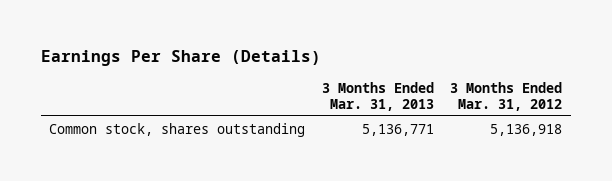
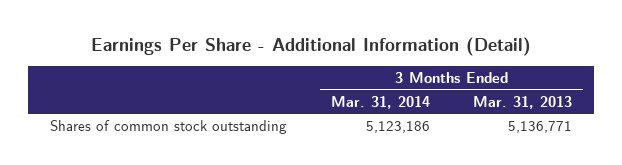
[41,50,322,67] Earnings Per Share (Details) -> [91,37,532,57] Earnings Per Share - Additional Information (Detail)
[450,81,563,111] 3 Months Ended Mar. 31, 2012 -> none
none -> [330,95,430,109] Mar. 31, 2014
[49,122,306,137] Common stock, shares outstanding -> [49,120,287,135] Shares of common stock outstanding

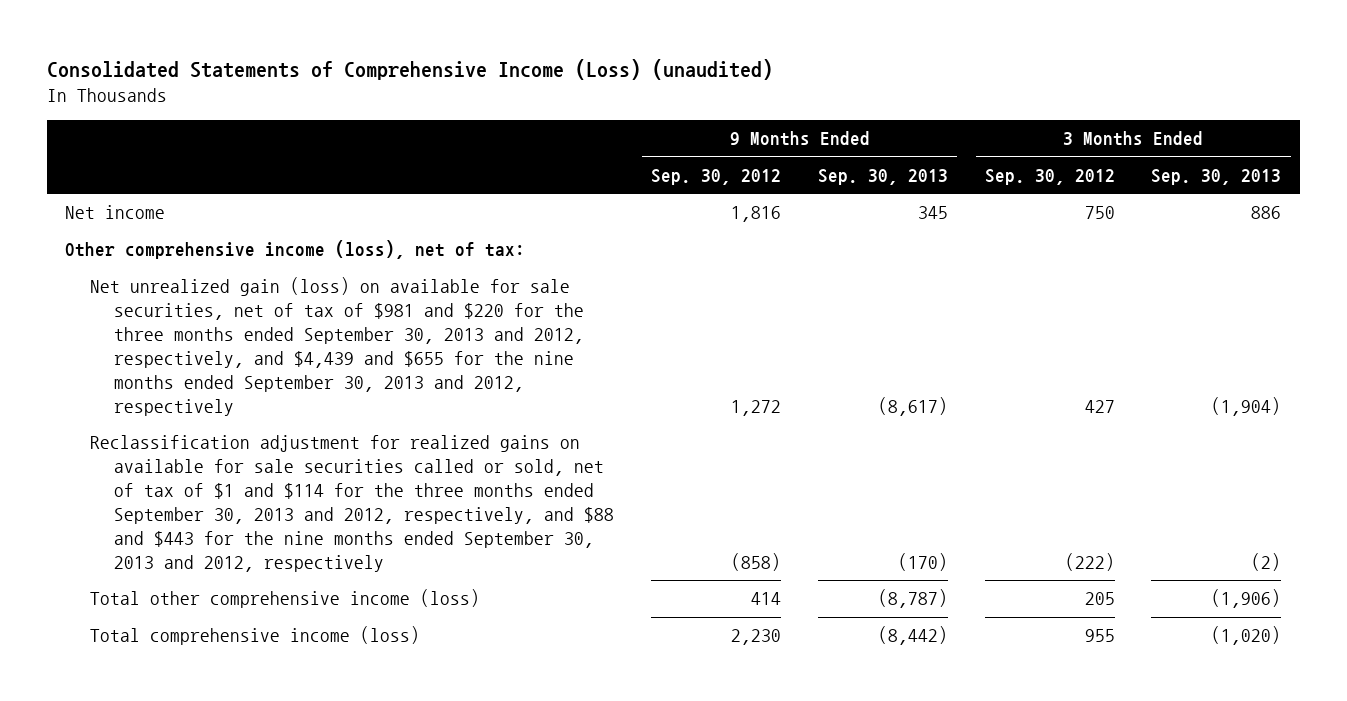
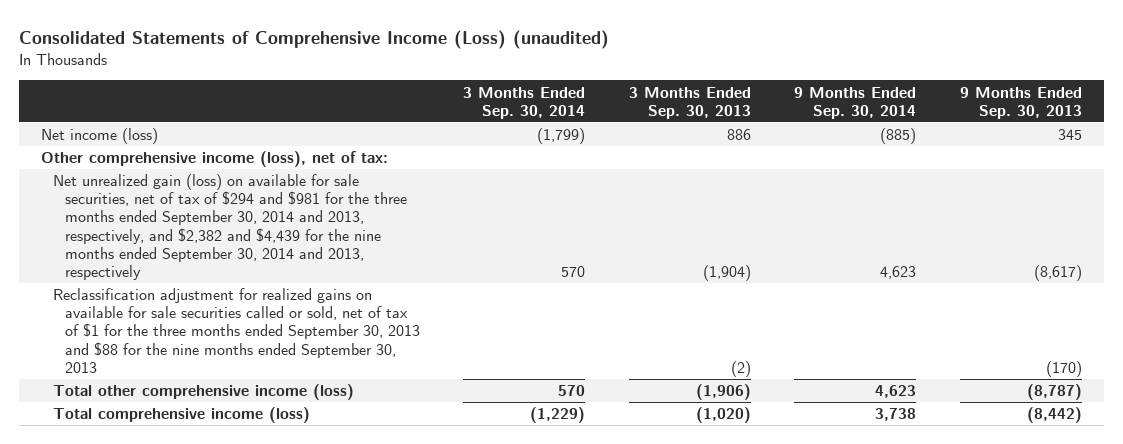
[651,169,782,186] Sep. 30, 2012 -> none
[984,169,1115,186] Sep. 30, 2012 -> none
none -> [463,86,586,119] 3 Months Ended Sep. 30, 2014
none -> [794,86,917,119] 9 Months Ended Sep. 30, 2014
[65,205,166,220] Net income -> [41,128,159,145] Net income (loss)
[89,277,585,416] Net unrealized gain (loss) on available for sale securities, net of tax of $981 and $220 for the three months ended September 30, 2013 and 2012, respectively, and $4,439 and $655 for the nine months ended September 30, 2013 and 2012, respectively -> [52,174,407,280] Net unrealized gain (loss) on available for sale securities, net of tax of $294 and $981 for the three months ended September 30, 2014 and 2013, respectively, and $2,382 and $4,439 for the nine months ended September 30, 2014 and 2013, respectively
[89,435,615,572] Reclassification adjustment for realized gains on available for sale securities called or sold, net of tax of $1 and $114 for the three months ended September 30, 2013 and 2012, respectively, and $88 and $443 for the nine months ended September 30, 2013 and 2012, respectively -> [52,288,420,373] Reclassification adjustment for realized gains on available for sale securities called or sold, net of tax of $1 for the three months ended September 30, 2013 and $88 for the nine months ended September 30, 2013

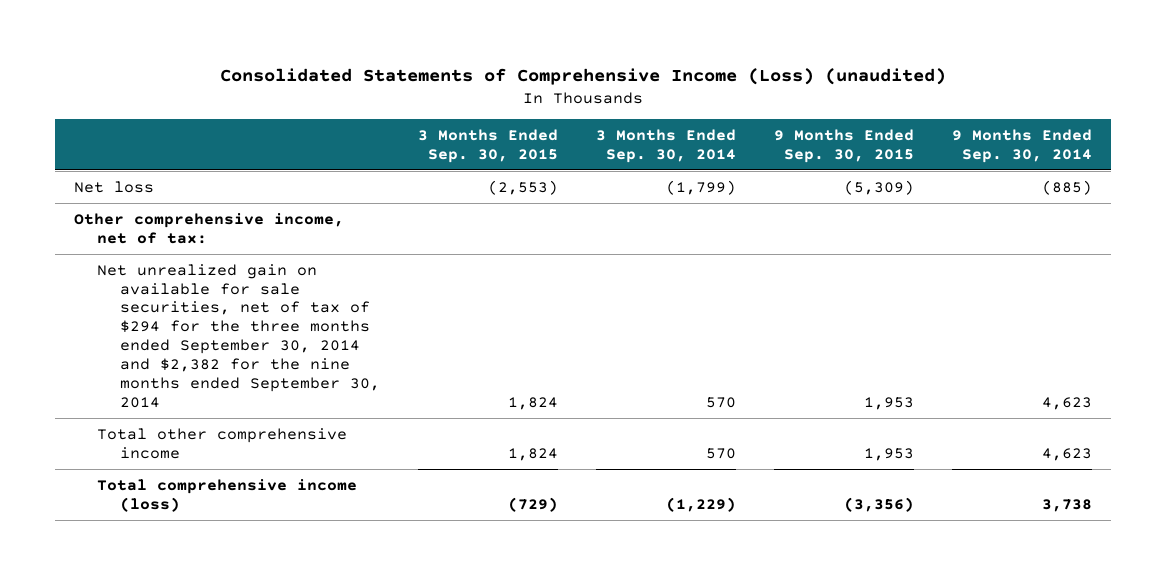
[628,86,751,119] 3 Months Ended Sep. 30, 2013 -> none
[960,86,1083,119] 9 Months Ended Sep. 30, 2013 -> none
none -> [418,128,559,163] 3 Months Ended Sep. 30, 2015
none -> [774,128,915,163] 9 Months Ended Sep. 30, 2015
[52,288,420,373] Reclassification adjustment for realized gains on available for sale securities called or sold, net of tax of $1 for the three months ended September 30, 2013 and $88 for the nine months ended September 30, 2013 -> none
[41,128,159,145] Net income (loss) -> [74,180,155,193] Net loss
[41,151,389,168] Other comprehensive income (loss), net of tax: -> [74,212,345,244] Other comprehensive income, net of tax:
[52,174,407,280] Net unrealized gain (loss) on available for sale securities, net of tax of $294 and $981 for the three months ended September 30, 2014 and 2013, respectively, and $2,382 and $4,439 for the nine months ended September 30, 2014 and 2013, respectively -> [97,263,381,408] Net unrealized gain on available for sale securities, net of tax of $294 for the three months ended September 30, 2014 and $2,382 for the nine months ended September 30, 2014
[52,384,354,401] Total other comprehensive income (loss) -> [97,427,348,459] Total other comprehensive income

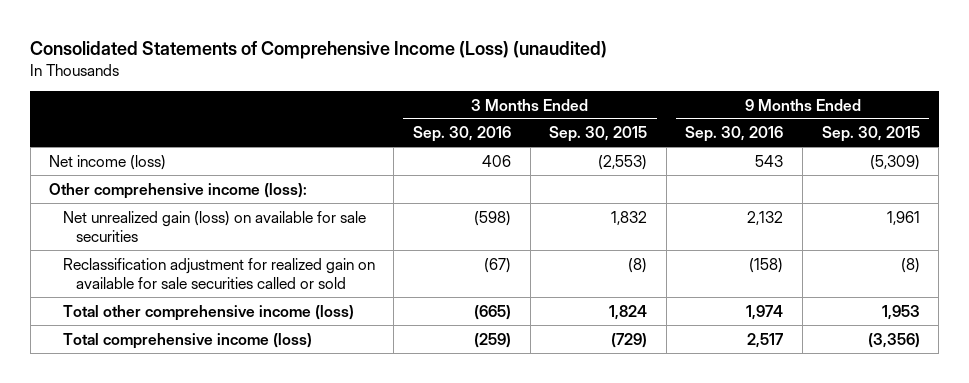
[596,128,737,163] 3 Months Ended Sep. 30, 2014 -> none
[952,128,1093,163] 9 Months Ended Sep. 30, 2014 -> none
none -> [413,126,512,143] Sep. 30, 2016
none -> [685,126,784,143] Sep. 30, 2016
[74,180,155,193] Net loss -> [49,154,167,170] Net income (loss)
[74,212,345,244] Other comprehensive income, net of tax: -> [49,182,308,199] Other comprehensive income (loss):
[97,263,381,408] Net unrealized gain on available for sale securities, net of tax of $294 for the three months ended September 30, 2014 and $2,382 for the nine months ended September 30, 2014 -> [62,210,366,243] Net unrealized gain (loss) on available for sale securities
[508,396,559,410] 1,824 -> [611,210,648,225] 1,832
[864,396,915,410] 1,953 -> [886,210,920,225] 1,961
none -> [62,257,375,290] Reclassification adjustment for realized gain on available for sale securities called or sold
[97,427,348,459] Total other comprehensive income -> [62,304,354,321] Total other comprehensive income (loss)

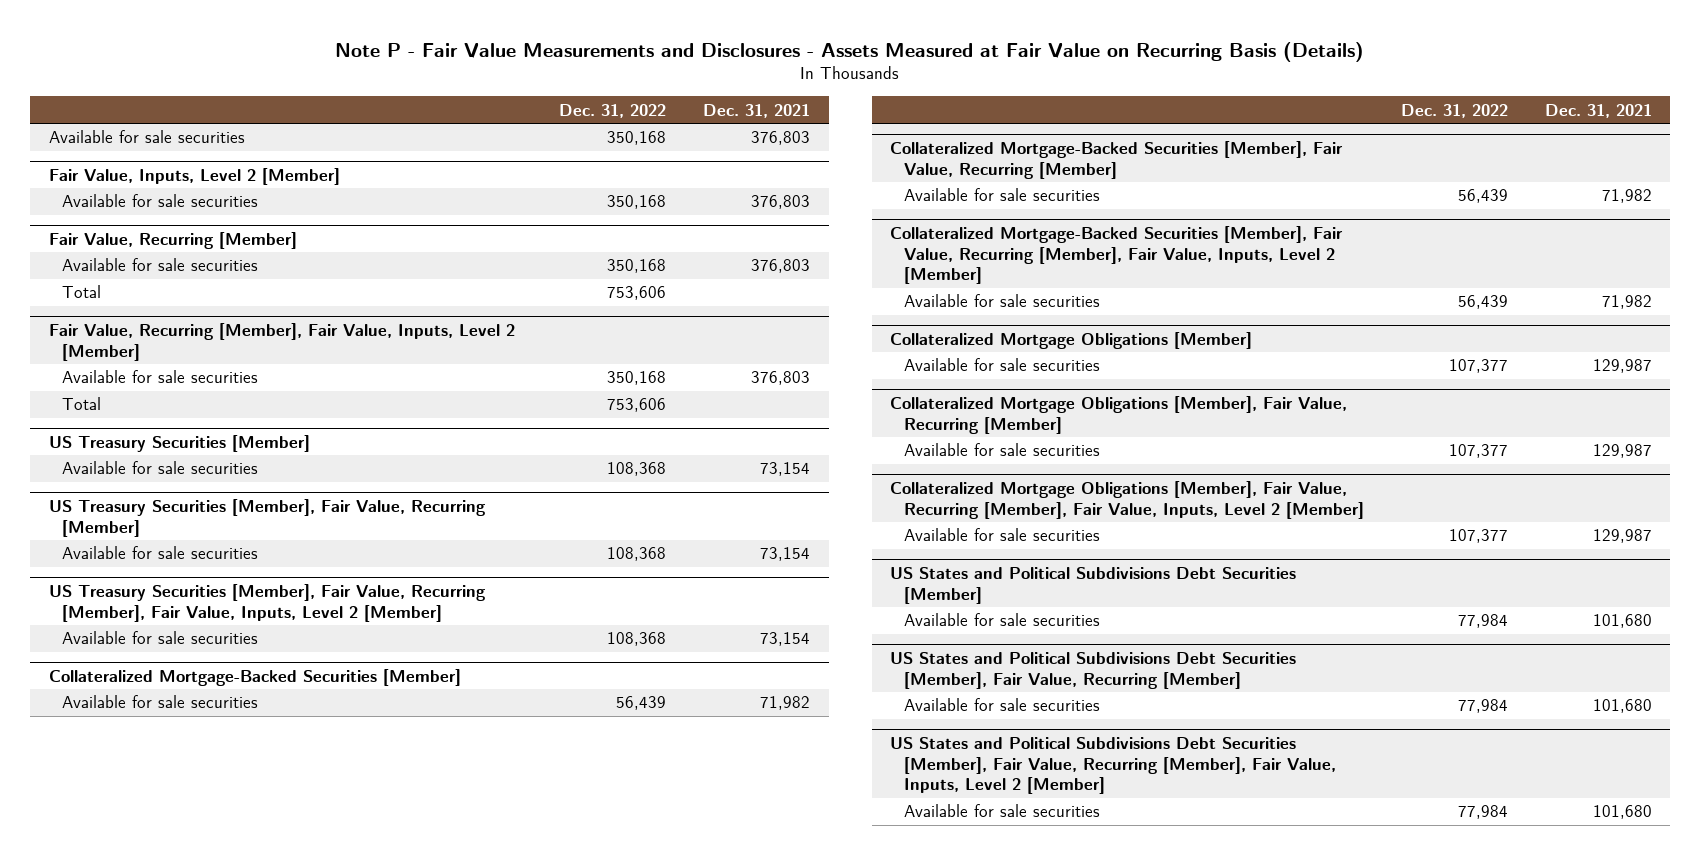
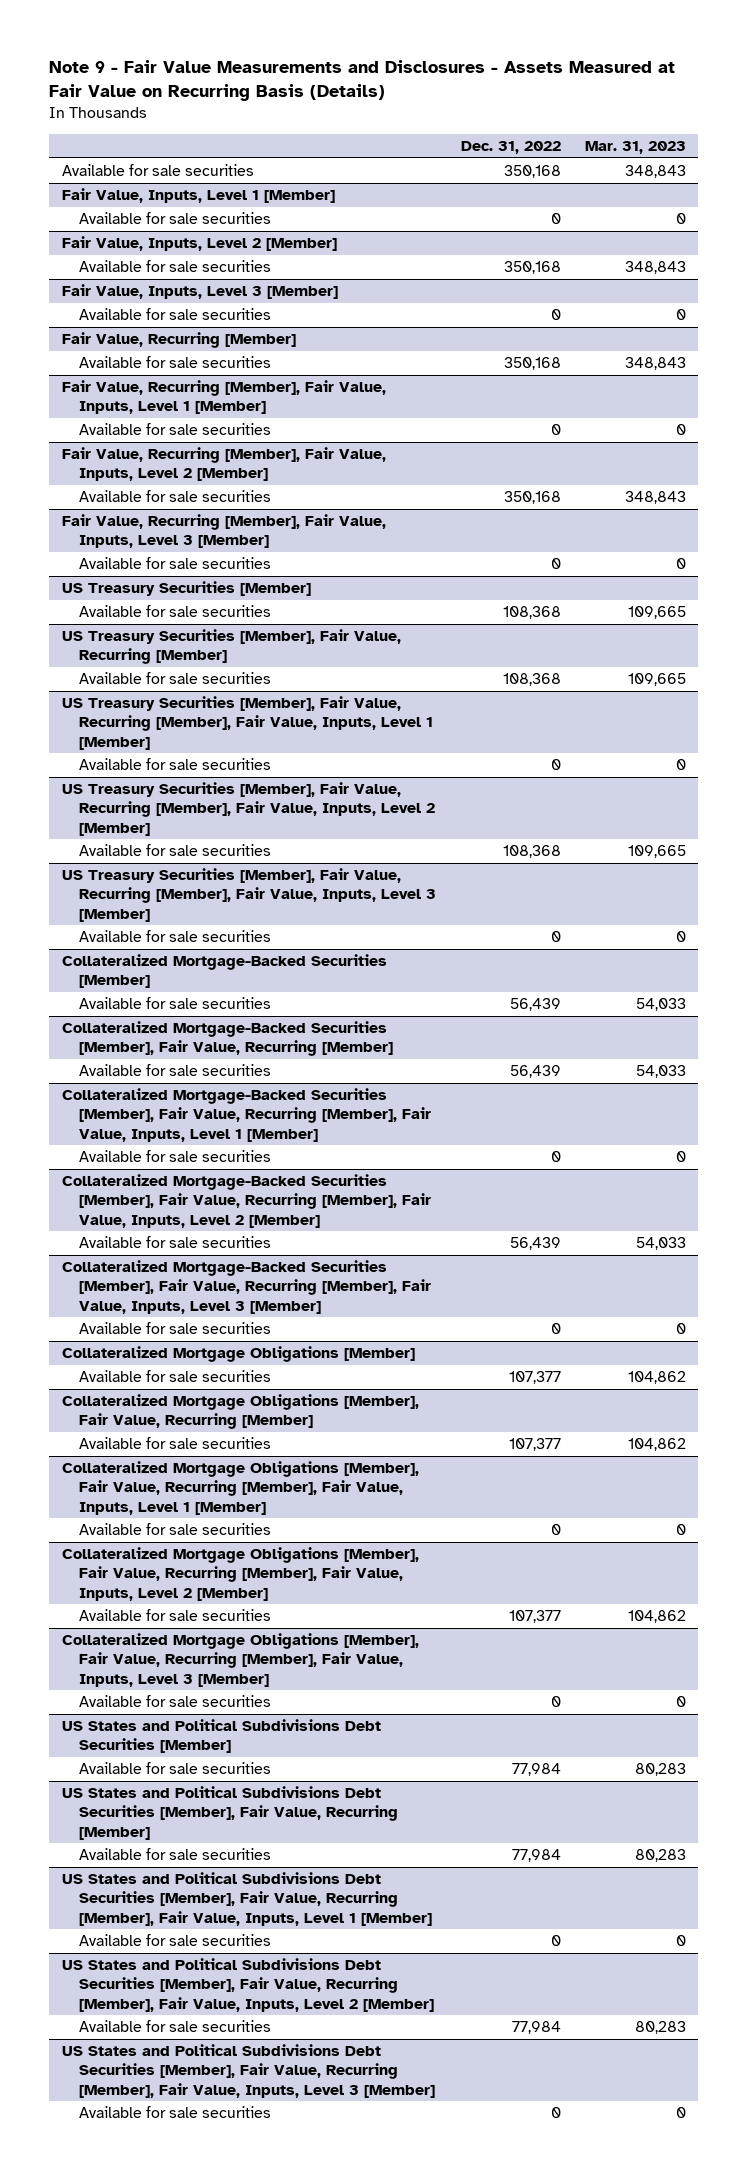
[335,41,1365,62] Note P - Fair Value Measurements and Disclosures - Assets Measured at Fair Value on Recurring Basis (Details) -> [49,60,676,102] Note 9 - Fair Value Measurements and Disclosures - Assets Measured at Fair Value on Recurring Basis (Details)
[703,103,811,118] Dec. 31, 2021 -> none
none -> [585,140,687,154] Mar. 31, 2023
none -> [61,188,335,204] Fair Value, Inputs, Level 1 [Member]
none -> [79,212,272,225] Available for sale securities
none -> [61,284,338,300] Fair Value, Inputs, Level 3 [Member]
none -> [79,308,272,321] Available for sale securities
[62,285,102,299] Total -> none
none -> [61,380,386,415] Fair Value, Recurring [Member], Fair Value, Inputs, Level 1 [Member]
none -> [79,423,272,436] Available for sale securities
[62,397,102,411] Total -> none
none -> [61,514,386,549] Fair Value, Recurring [Member], Fair Value, Inputs, Level 3 [Member]
none -> [79,557,272,570] Available for sale securities
none -> [61,696,434,750] US Treasury Securities [Member], Fair Value, Recurring [Member], Fair Value, Inputs, Level 1 [Member]
none -> [79,758,272,771] Available for sale securities
none -> [61,868,437,922] US Treasury Securities [Member], Fair Value, Recurring [Member], Fair Value, Inputs, Level 3 [Member]
none -> [79,930,272,943] Available for sale securities
none -> [61,1088,432,1142] Collateralized Mortgage-Backed Securities [Member], Fair Value, Recurring [Member], Fair Value, Inputs, Level 1 [Member]
none -> [79,1150,272,1163] Available for sale securities
none -> [61,1260,432,1314] Collateralized Mortgage-Backed Securities [Member], Fair Value, Recurring [Member], Fair Value, Inputs, Level 3 [Member]
none -> [79,1322,272,1335] Available for sale securities
none -> [61,1461,419,1515] Collateralized Mortgage Obligations [Member], Fair Value, Recurring [Member], Fair Value, Inputs, Level 1 [Member]
none -> [79,1523,272,1536] Available for sale securities
none -> [61,1633,419,1687] Collateralized Mortgage Obligations [Member], Fair Value, Recurring [Member], Fair Value, Inputs, Level 3 [Member]
none -> [79,1695,272,1708] Available for sale securities
none -> [61,1872,433,1926] US States and Political Subdivisions Debt Securities [Member], Fair Value, Recurring [Member], Fair Value, Inputs, Level 1 [Member]
none -> [79,1934,272,1947] Available for sale securities
none -> [61,2044,436,2098] US States and Political Subdivisions Debt Securities [Member], Fair Value, Recurring [Member], Fair Value, Inputs, Level 3 [Member]
none -> [79,2106,272,2119] Available for sale securities

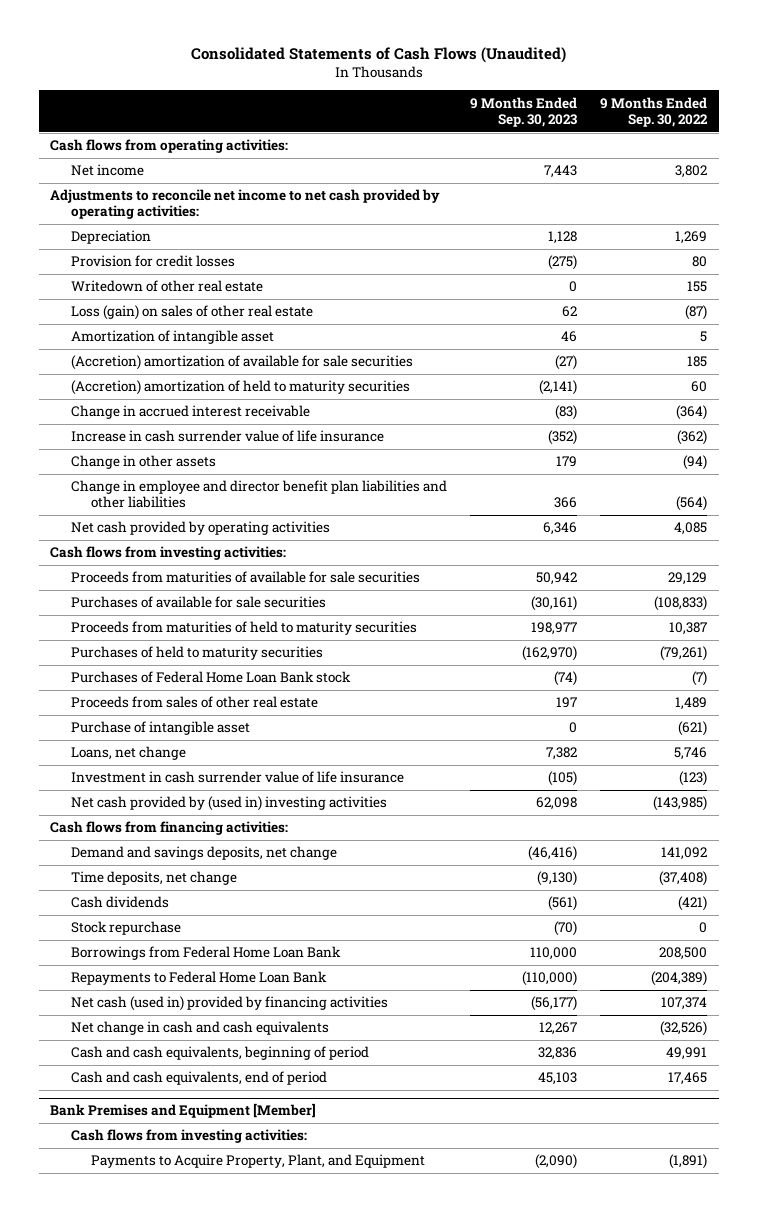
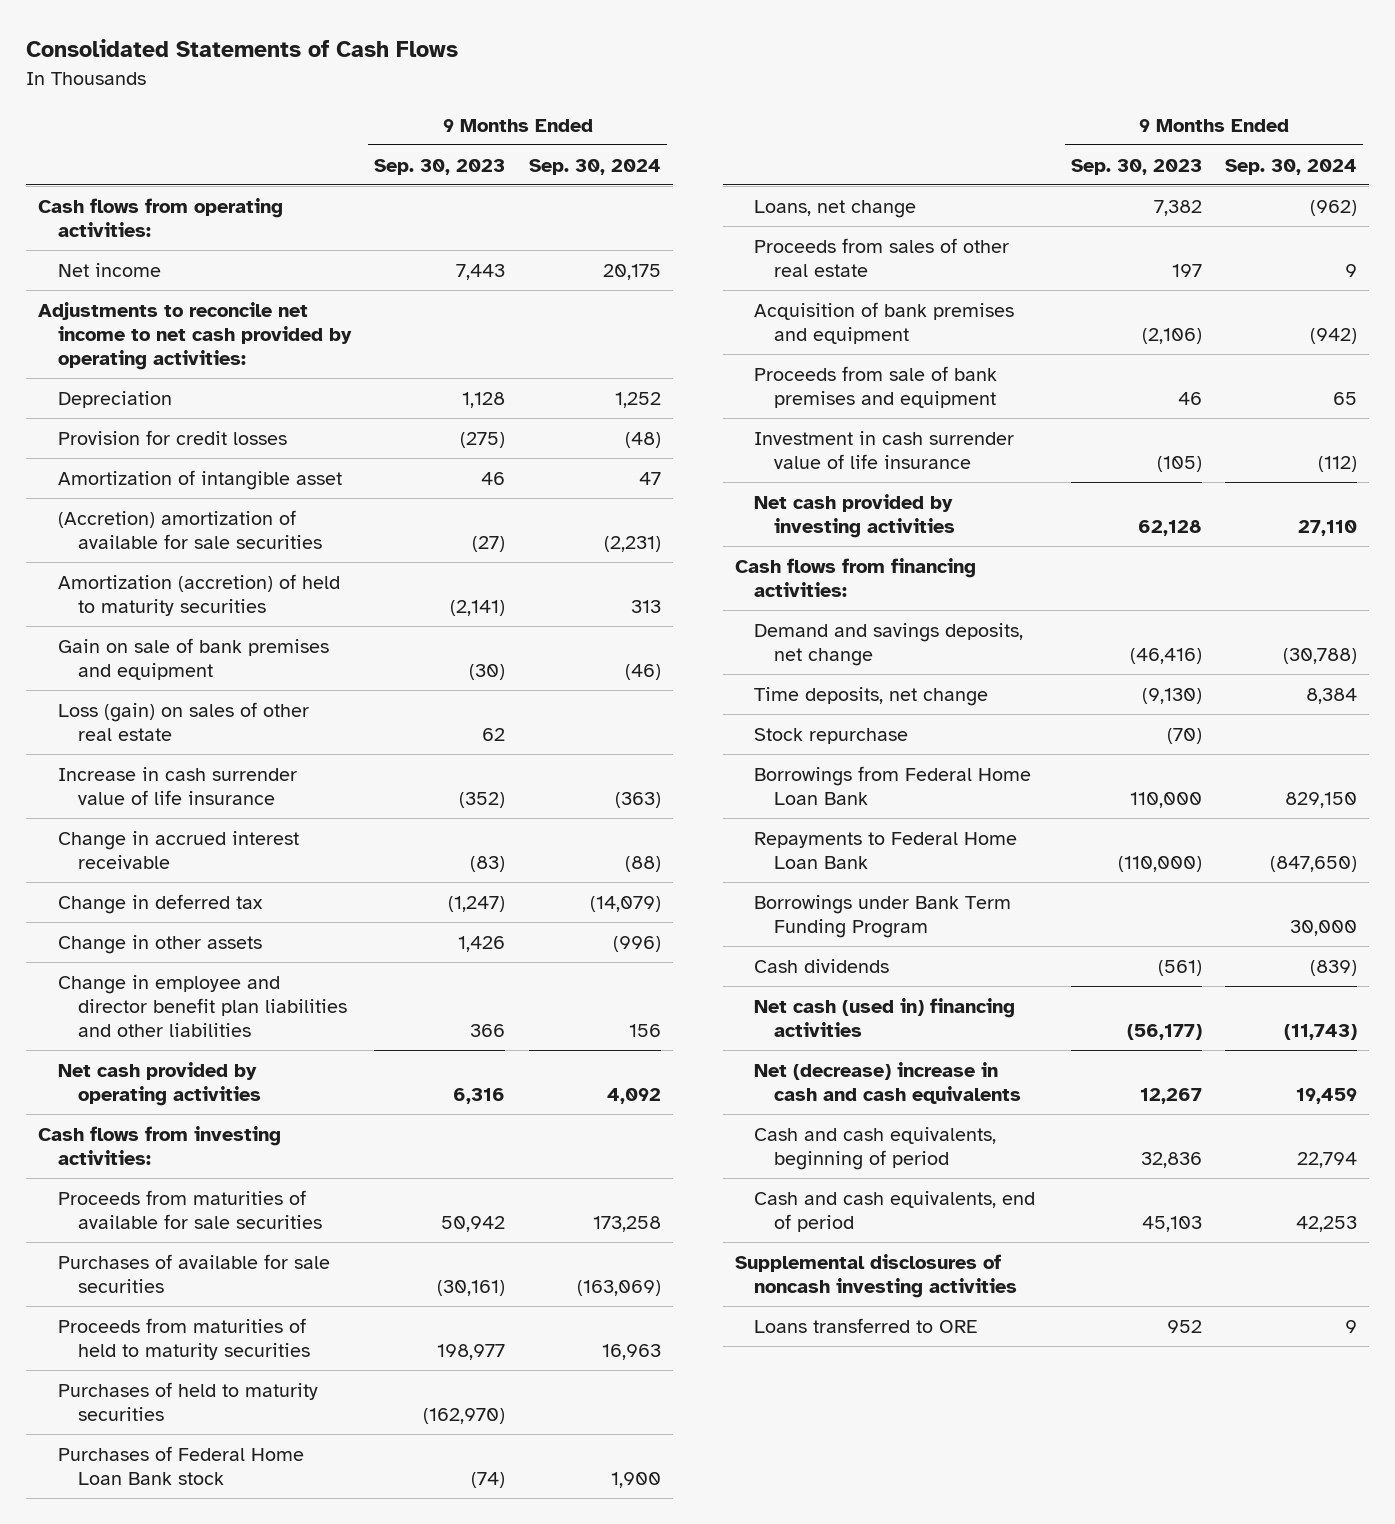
[190,47,566,64] Consolidated Statements of Cash Flows (Unaudited) -> [26,39,459,58] Consolidated Statements of Cash Flows
[600,96,709,127] 9 Months Ended Sep. 30, 2022 -> none
none -> [528,158,661,175] Sep. 30, 2024
[70,280,263,293] Writedown of other real estate -> none
[70,380,410,396] (Accretion) amortization of held to maturity securities -> [57,573,340,616] Amortization (accretion) of held to maturity securities
none -> [57,637,329,680] Gain on sale of bank premises and equipment
[70,305,313,321] Loss (gain) on sales of other real estate -> [57,701,309,741] Loss (gain) on sales of other real estate
[70,405,310,420] Change in accrued interest receivable -> [57,830,299,869] Change in accrued interest receivable
none -> [57,893,263,914] Change in deferred tax
[555,456,577,468] 179 -> [458,935,506,952] 1,426
[542,522,577,536] 6,346 -> [453,1087,506,1104] 6,316
[70,721,250,736] Purchase of intangible asset -> none
[70,696,318,709] Proceeds from sales of other real estate -> [754,237,1010,277] Proceeds from sales of other real estate
none -> [754,301,1015,344] Acquisition of bank premises and equipment
none -> [754,365,998,408] Proceeds from sale of bank premises and equipment
[70,796,387,812] Net cash provided by (used in) investing activities -> [754,493,956,538] Net cash provided by investing activities
[535,797,577,811] 62,098 -> [1137,519,1202,536] 62,128
none -> [754,894,1012,938] Borrowings under Bank Term Funding Program
[70,896,169,909] Cash dividends -> [754,958,890,973] Cash dividends
[70,996,388,1012] Net cash (used in) provided by financing activities -> [754,997,1016,1037] Net cash (used in) financing activities
[70,1021,329,1036] Net change in cash and cash equivalents -> [754,1061,1022,1104] Net (decrease) increase in cash and cash equivalents
[50,1103,317,1119] Bank Premises and Equipment [Member] -> none
[70,1129,307,1144] Cash flows from investing activities: -> none
[90,1154,425,1169] Payments to Acquire Property, Plant, and Equipment -> none
none -> [734,1253,1018,1298] Supplemental disclosures of noncash investing activities
none -> [754,1317,978,1333] Loans transferred to ORE

